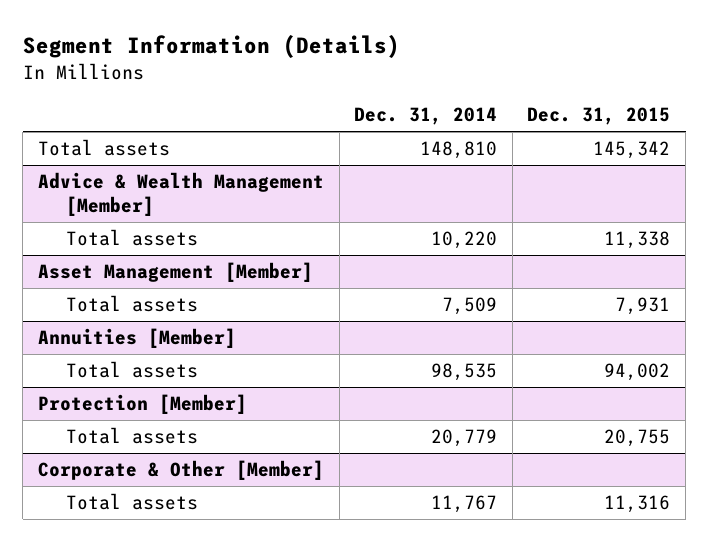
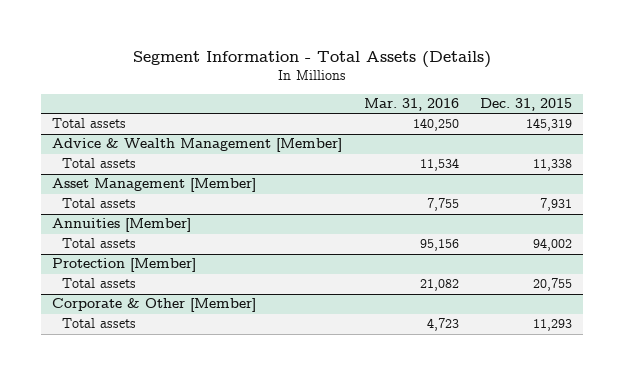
[22,34,400,58] Segment Information (Details) -> [133,50,492,68] Segment Information - Total Assets (Details)
[354,107,498,126] Dec. 31, 2014 -> none
none -> [363,98,459,112] Mar. 31, 2016
[593,141,671,160] 145,342 -> [526,118,573,132] 145,319
[604,495,671,514] 11,316 -> [533,319,573,332] 11,293

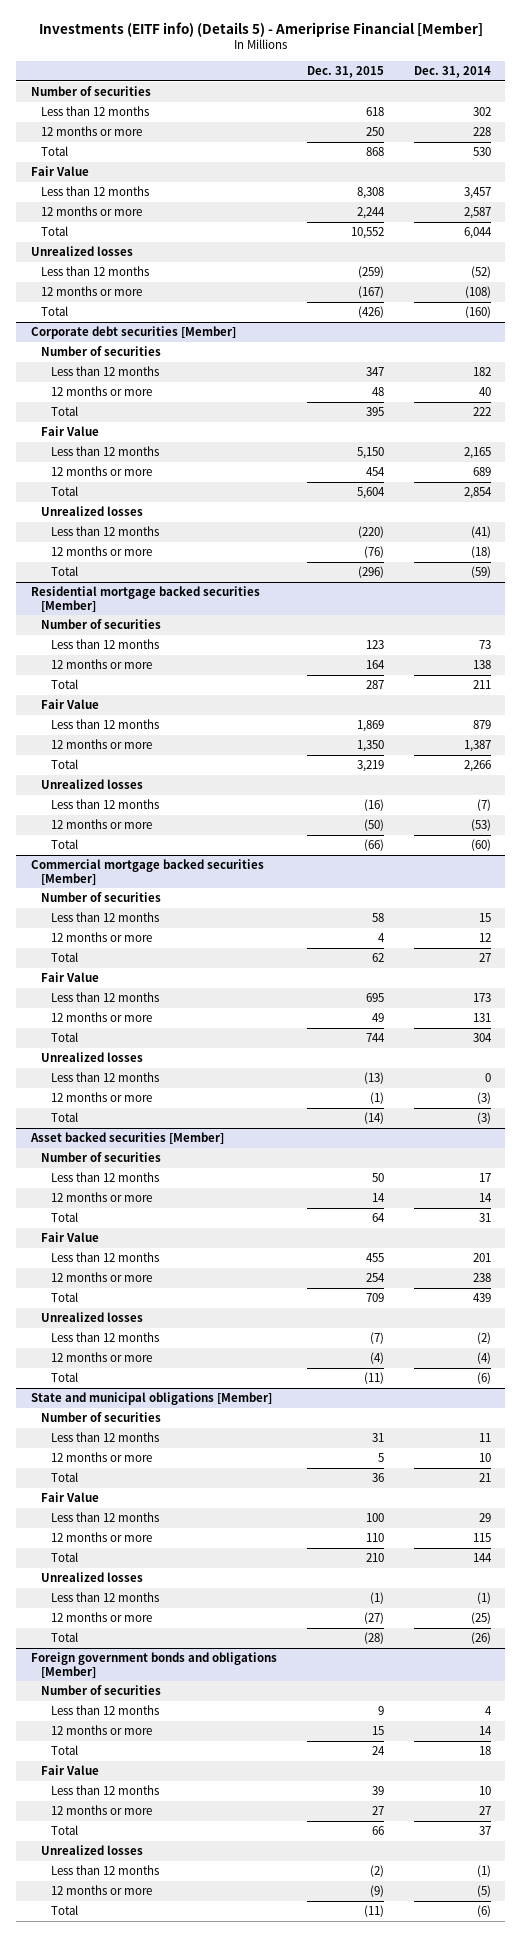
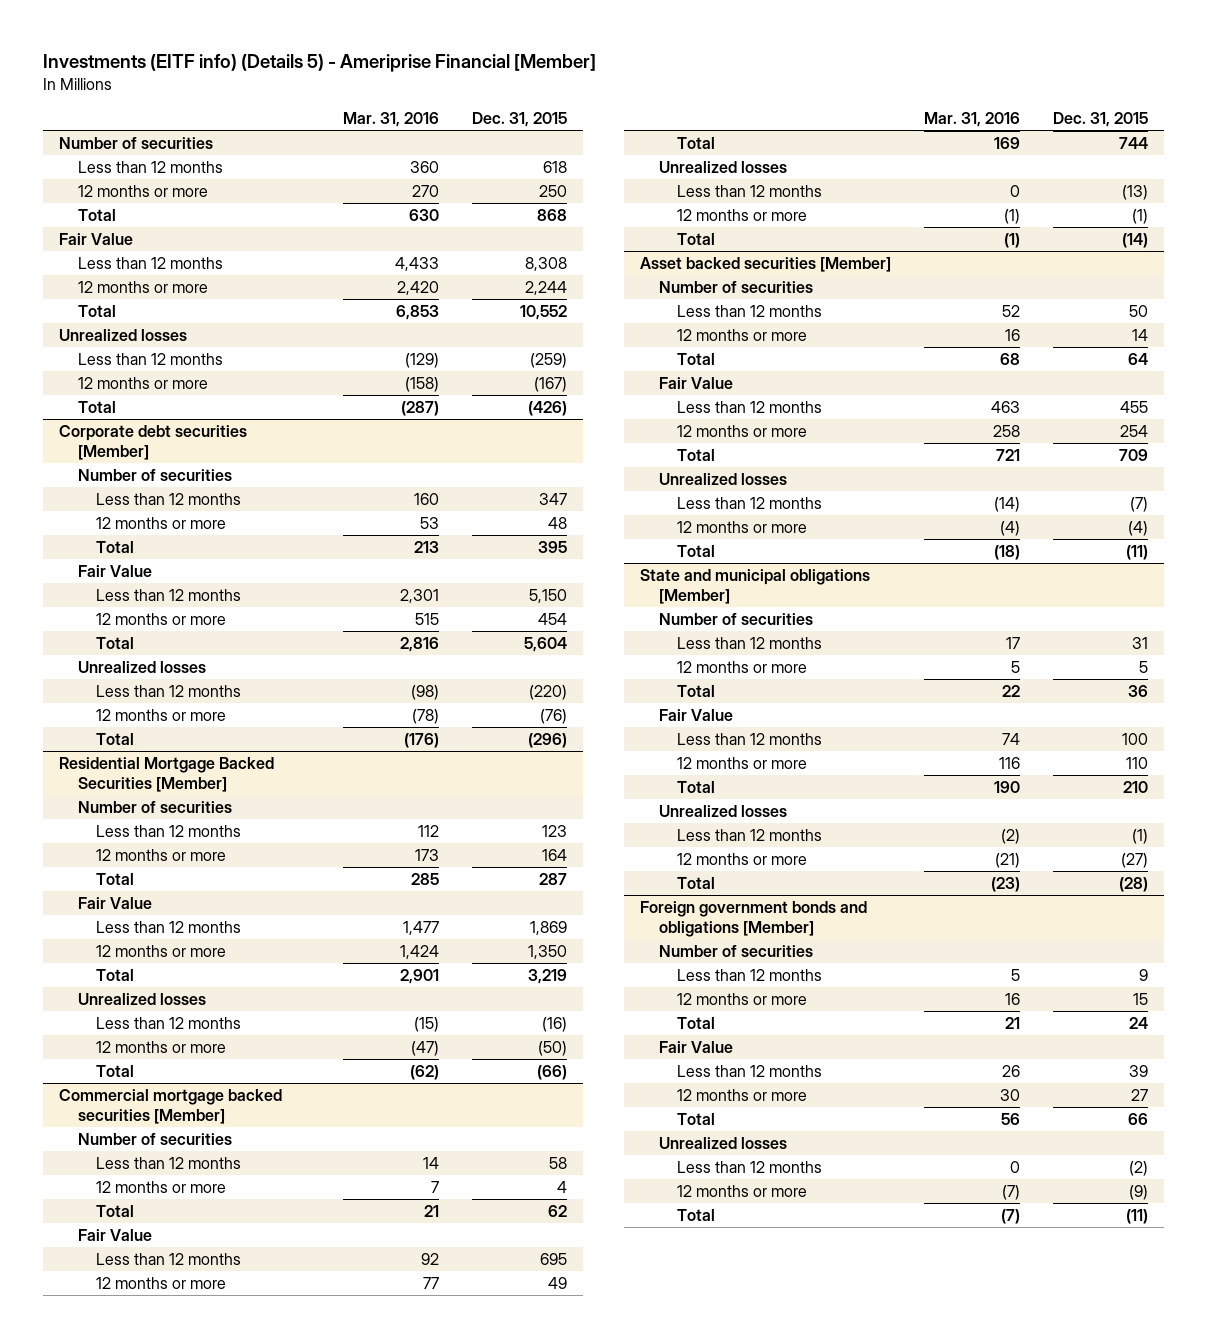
[413,66,491,79] Dec. 31, 2014 -> none
none -> [342,112,439,128] Mar. 31, 2016
[30,586,260,612] Residential mortgage backed securities [Member] -> [58,757,274,792] Residential Mortgage Backed Securities [Member]

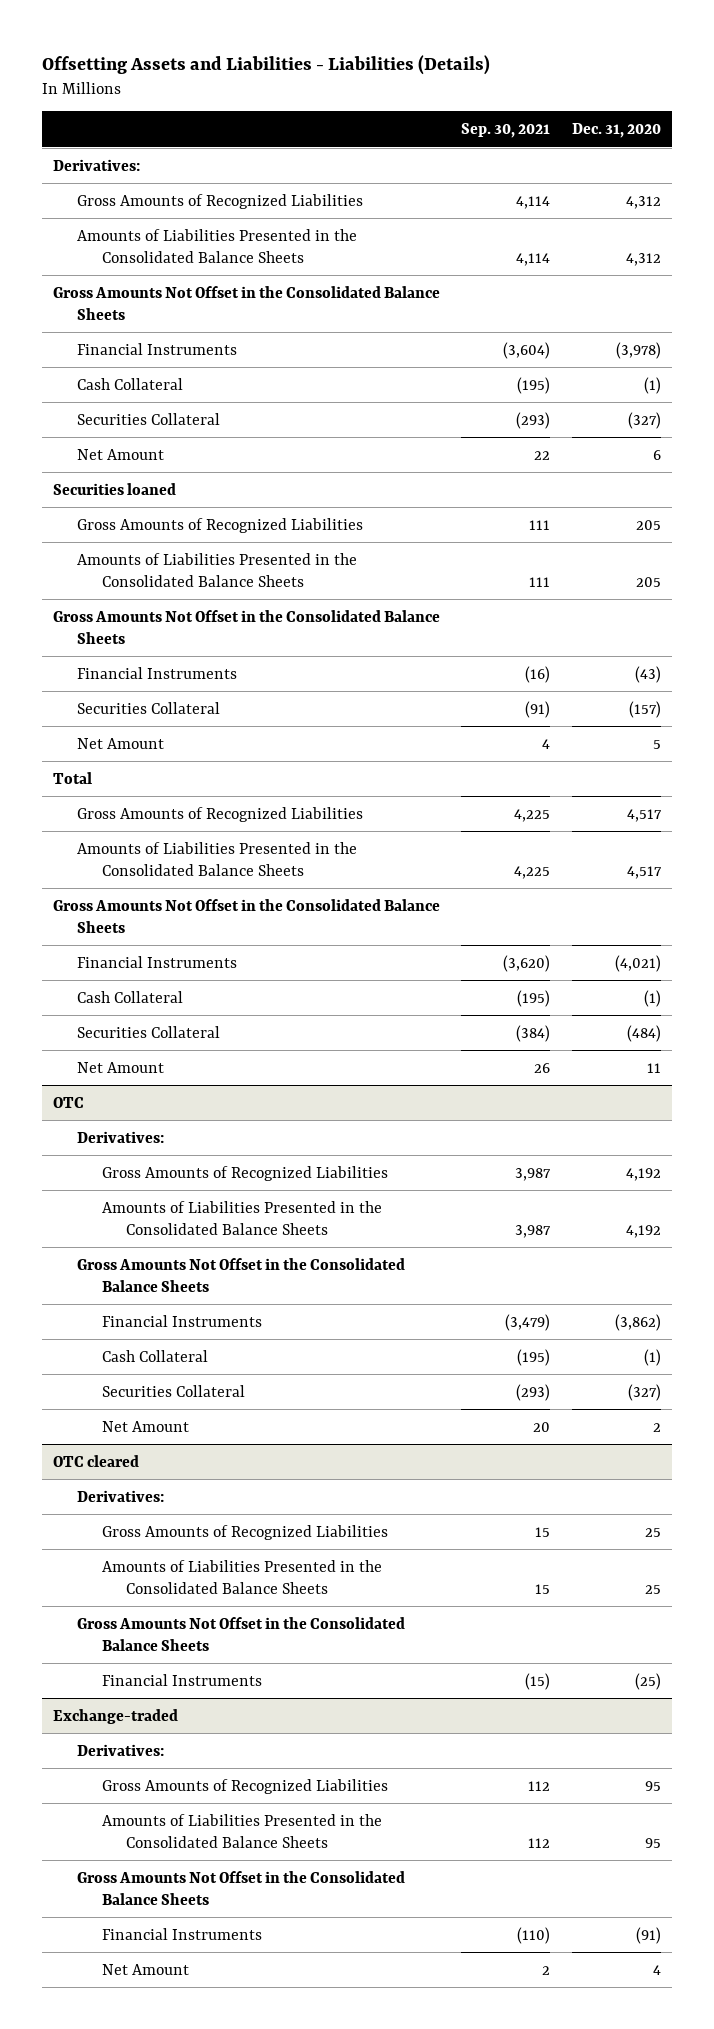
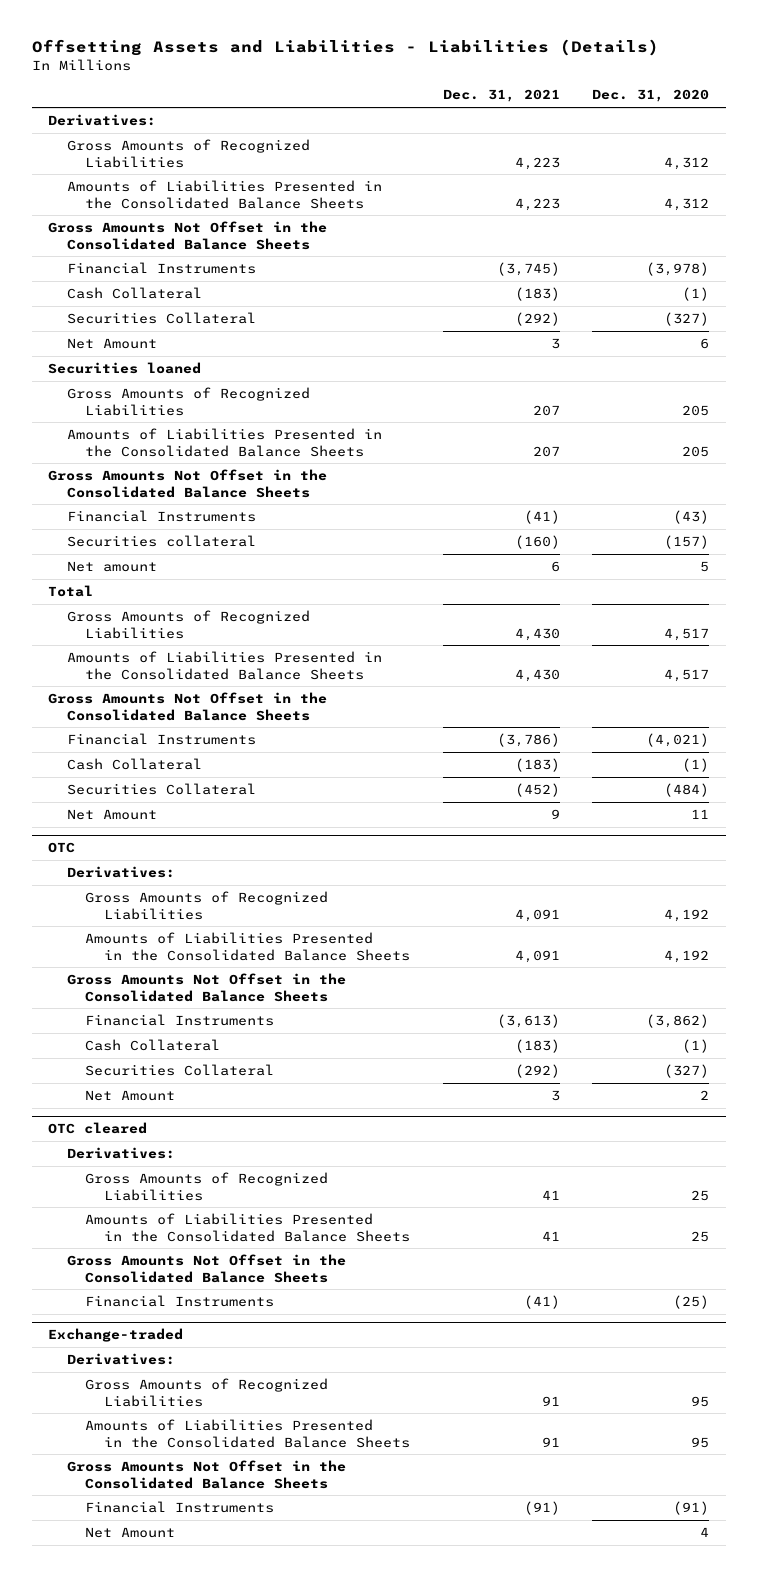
[461,123,551,139] Sep. 30, 2021 -> none
none -> [442,89,560,103] Dec. 31, 2021
[77,701,221,714] Securities Collateral -> [66,534,256,547] Securities collateral
[77,737,165,749] Net Amount -> [66,560,157,572] Net amount

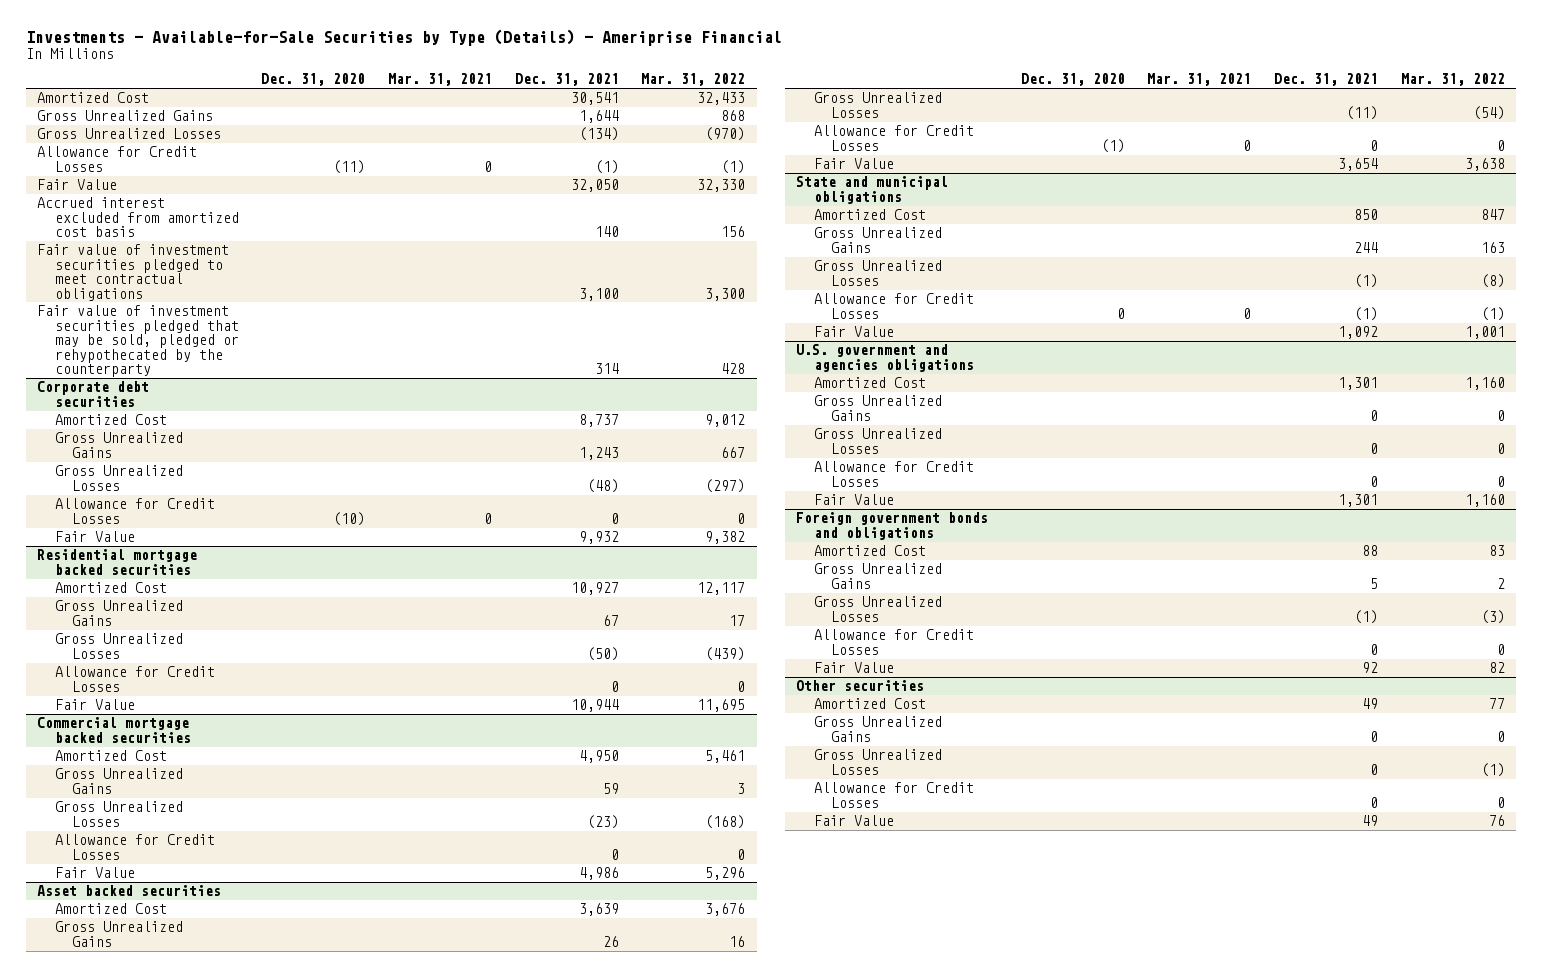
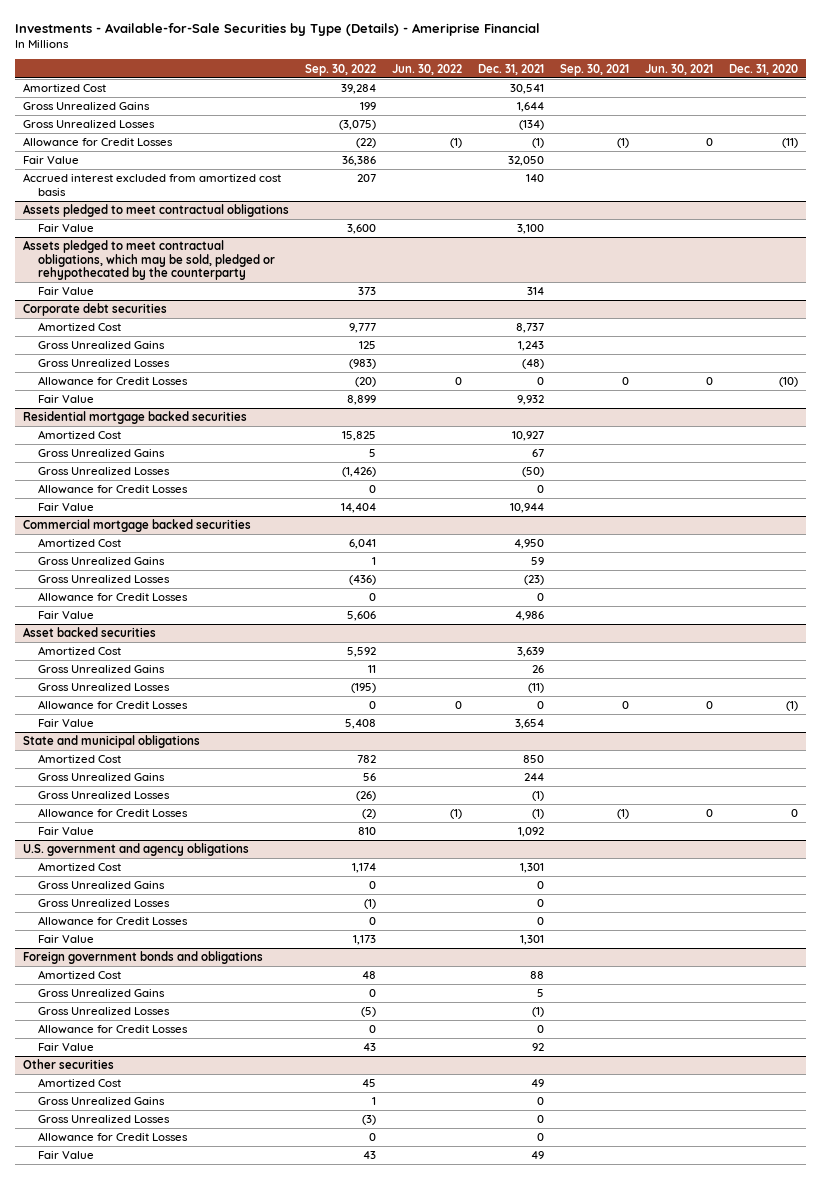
[387,73,492,87] Mar. 31, 2021 -> none
[641,73,746,87] Mar. 31, 2022 -> none
none -> [305,63,377,76] Sep. 30, 2022
none -> [392,63,463,75] Jun. 30, 2022
none -> [560,63,630,76] Sep. 30, 2021
none -> [645,63,714,75] Jun. 30, 2021
[36,244,229,301] Fair value of investment securities pledged to meet contractual obligations -> none
none -> [23,204,290,218] Assets pledged to meet contractual obligations
none -> [37,224,94,233] Fair Value
none -> [23,240,275,281] Assets pledged to meet contractual obligations, which may be sold, pledged or rehypothecated by the counterparty
[36,305,239,377] Fair value of investment securities pledged that may be sold, pledged or rehypothecated by the counterparty -> [37,287,94,296] Fair Value
[796,344,974,372] U.S. government and agencies obligations -> [23,843,250,857] U.S. government and agency obligations

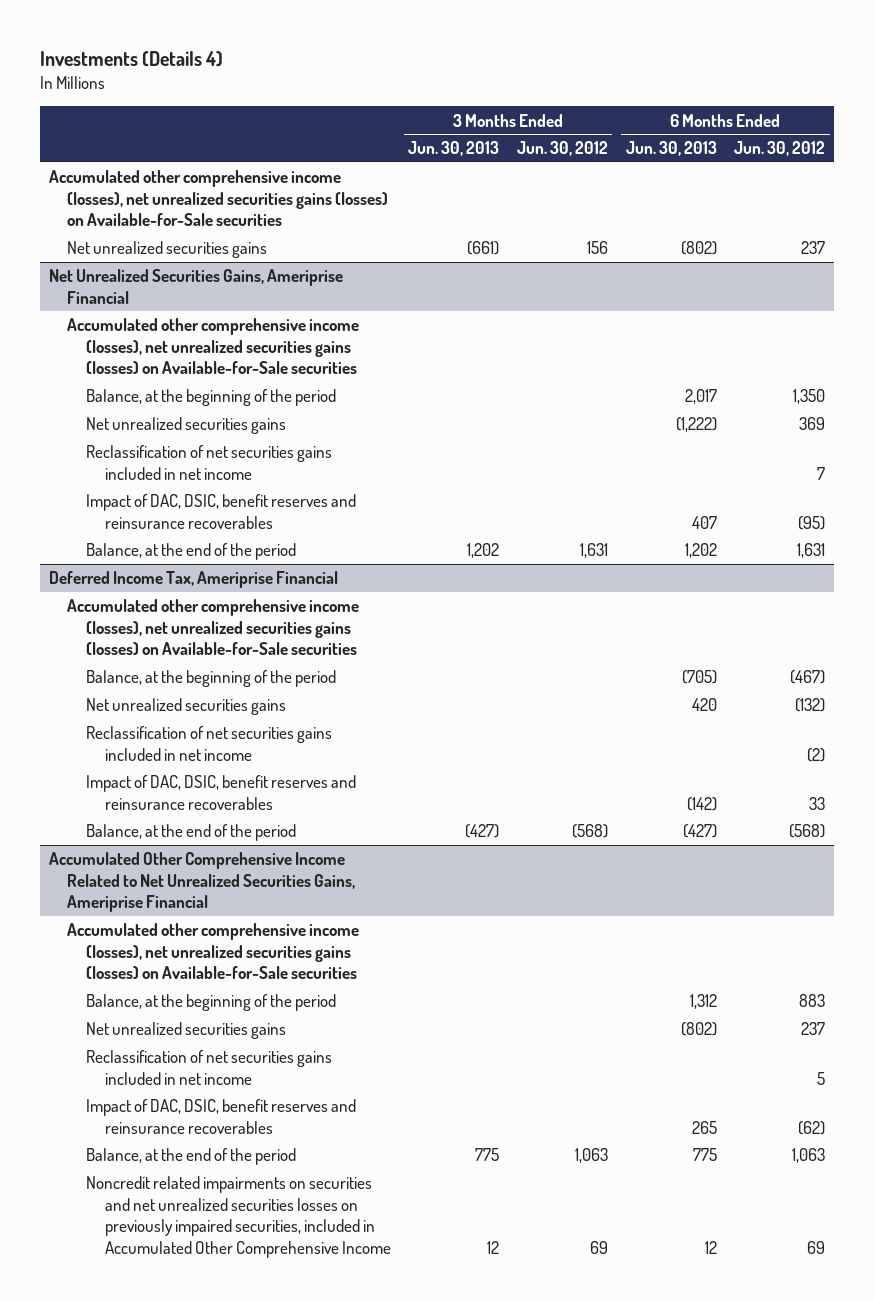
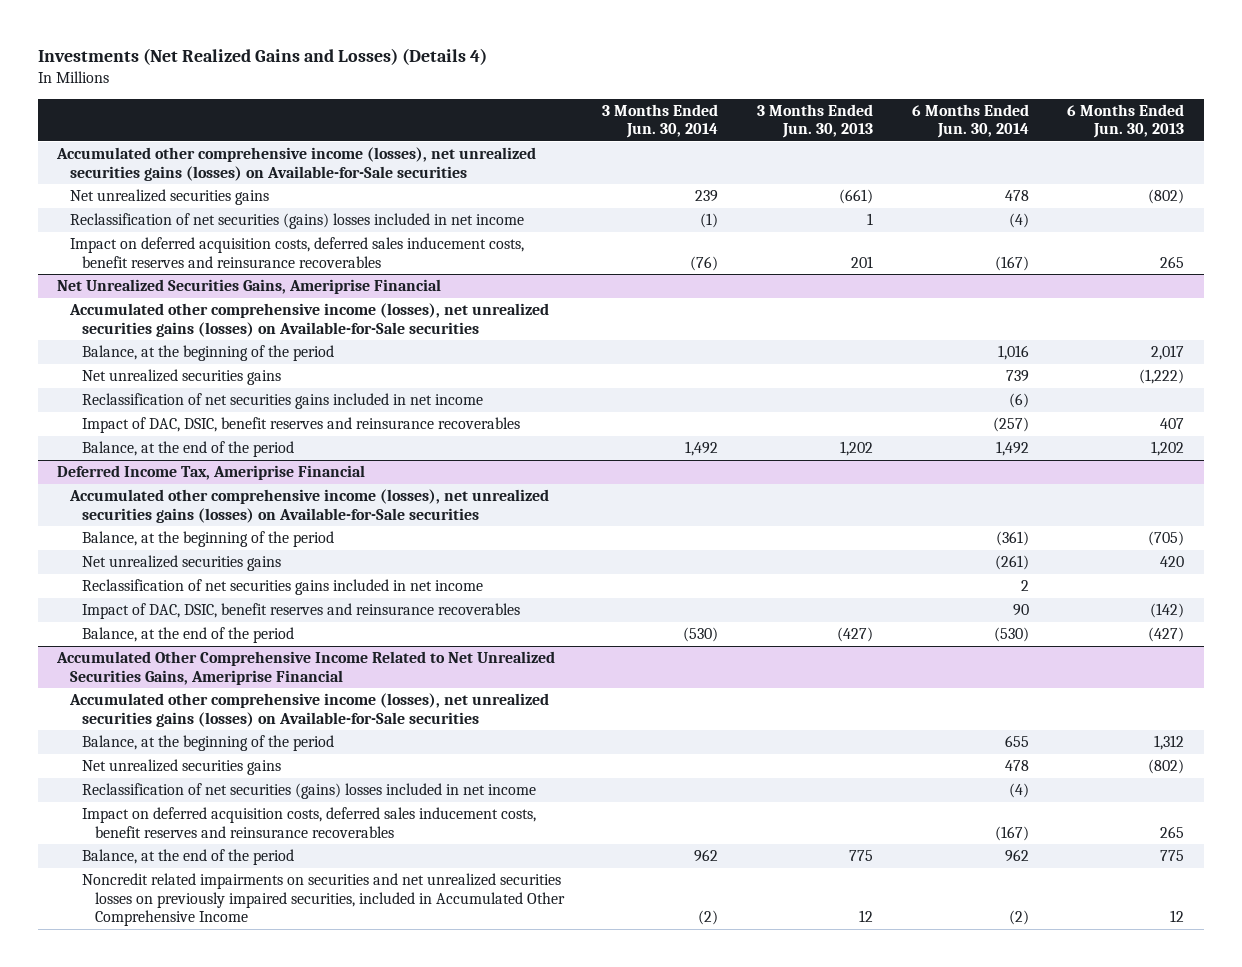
[39,51,223,68] Investments (Details 4) -> [37,47,487,65] Investments (Net Realized Gains and Losses) (Details 4)
[516,141,608,157] Jun. 30, 2012 -> none
[734,141,826,157] Jun. 30, 2012 -> none
none -> [602,103,719,139] 3 Months Ended Jun. 30, 2014
none -> [911,103,1029,139] 6 Months Ended Jun. 30, 2014
none -> [69,213,524,230] Reclassification of net securities (gains) losses included in net income
none -> [69,237,524,268] Impact on deferred acquisition costs, deferred sales inducement costs, benefit reserves and reinsurance recoverables
[85,1050,332,1085] Reclassification of net securities gains included in net income -> [82,783,537,800] Reclassification of net securities (gains) losses included in net income
[85,1099,356,1134] Impact of DAC, DSIC, benefit reserves and reinsurance recoverables -> [82,807,537,838] Impact on deferred acquisition costs, deferred sales inducement costs, benefit reserves and reinsurance recoverables

